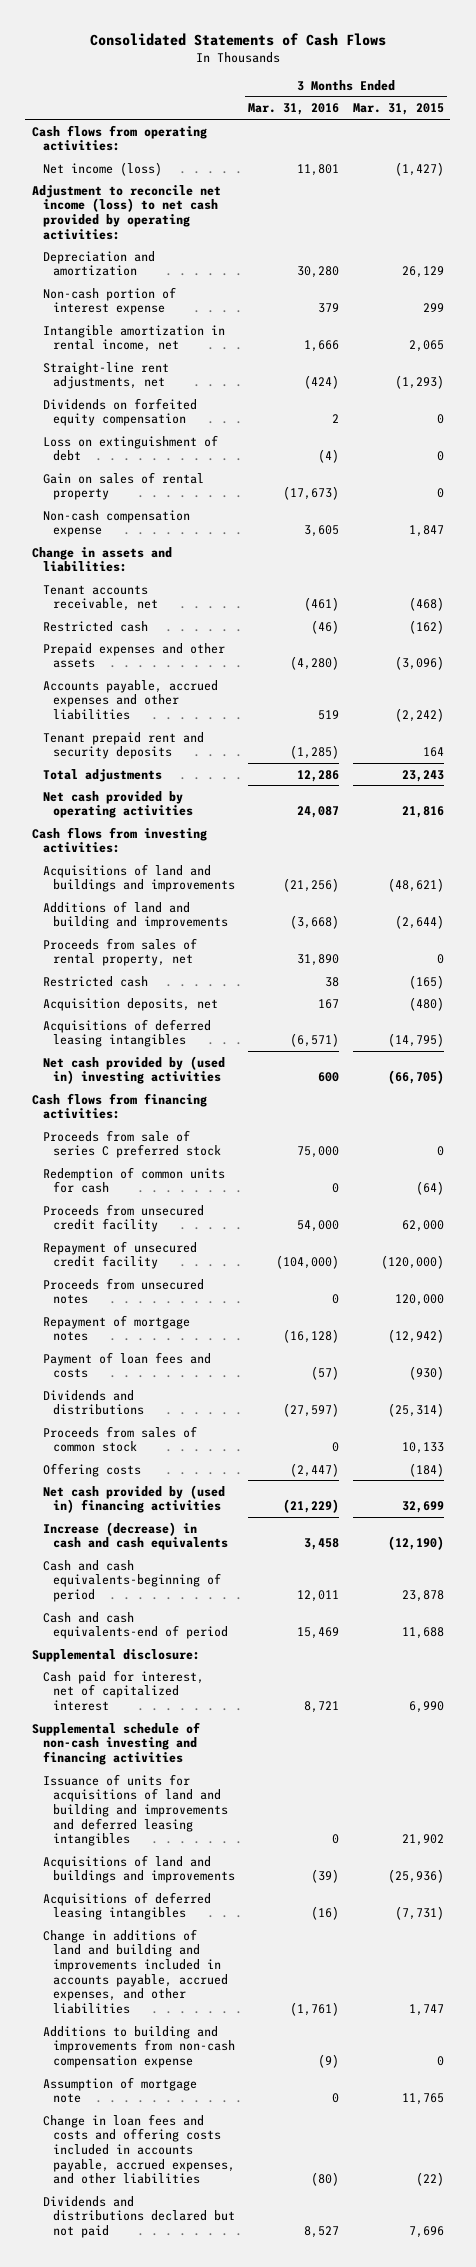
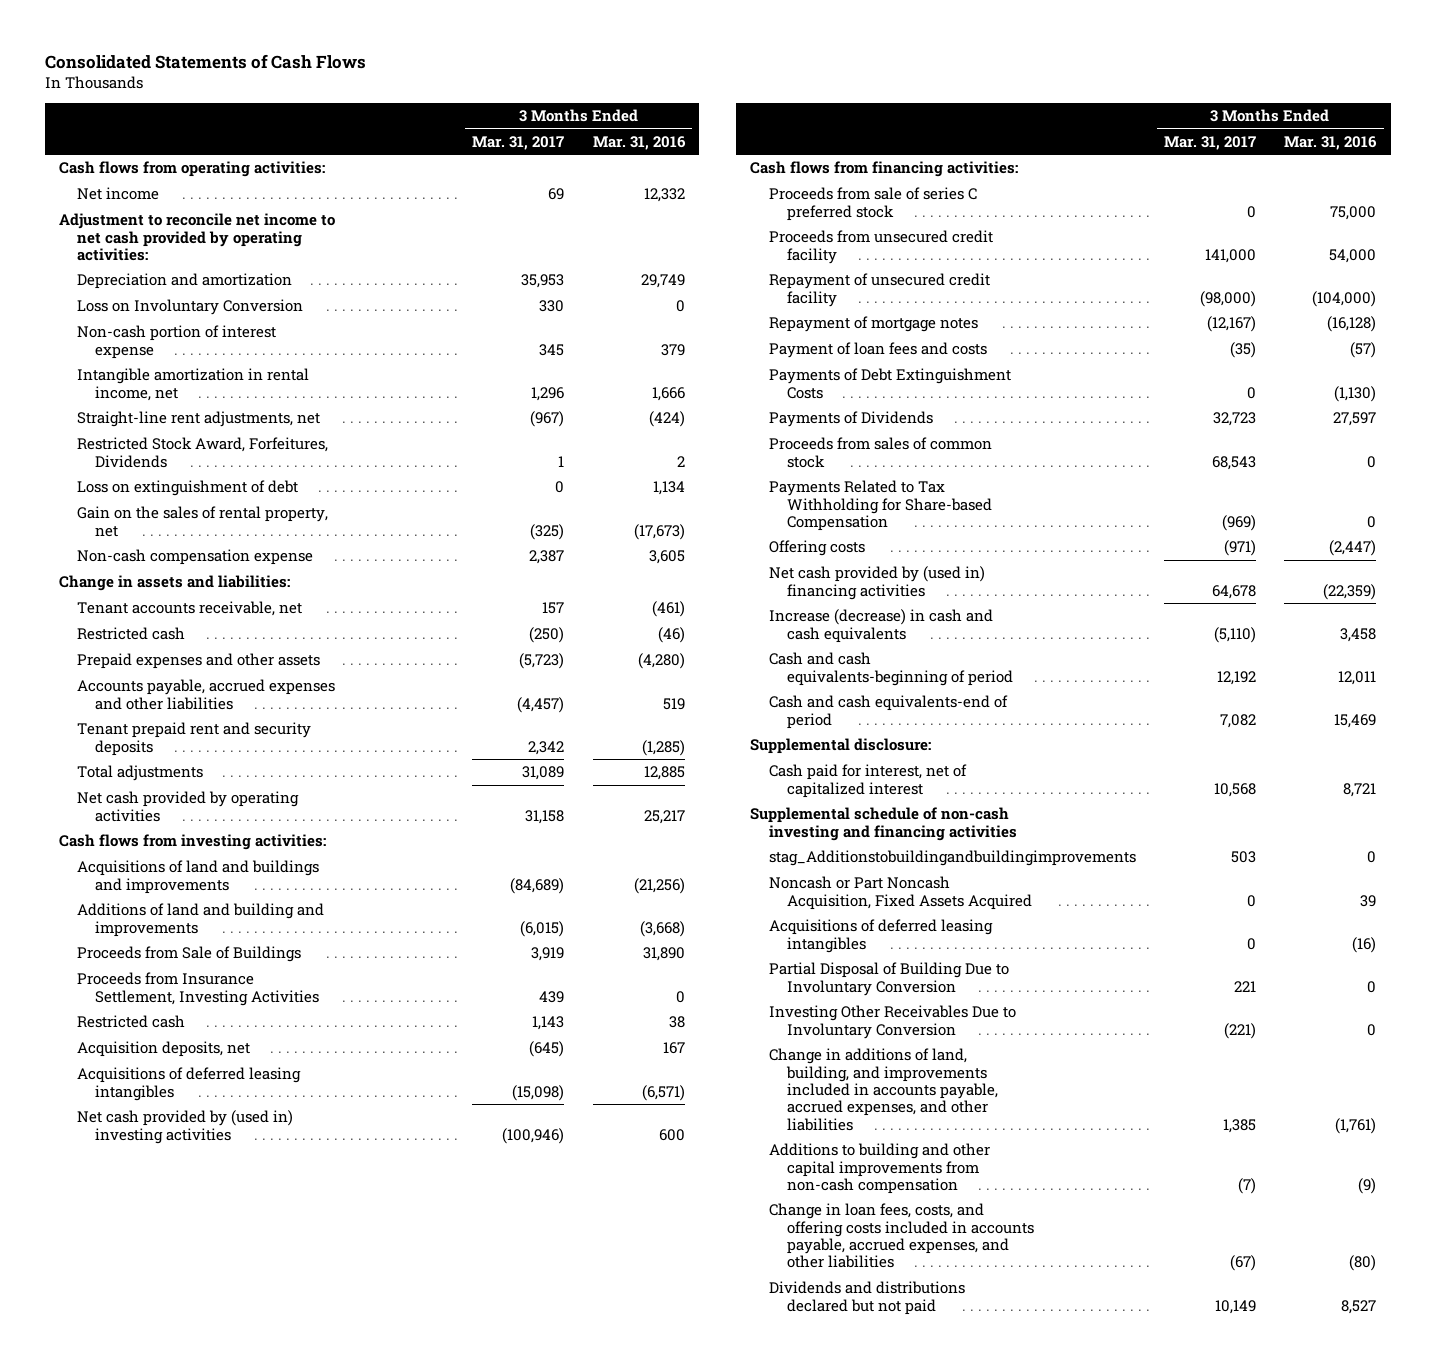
[352,103,444,116] Mar. 31, 2015 -> none
none -> [472,135,565,150] Mar. 31, 2017
[42,161,162,176] Net income (loss) -> [76,187,159,201] Net income
[297,163,340,176] 11,801 -> [643,188,685,203] 12,332
[31,184,221,240] Adjustment to reconcile net income (loss) to net cash provided by operating activities: -> [58,213,335,261] Adjustment to reconcile net income to net cash provided by operating activities:
[297,266,340,279] 30,280 -> [640,274,685,289] 29,749
none -> [76,299,303,316] Loss on Involuntary Conversion
[42,397,197,427] Dividends on forfeited equity compensation -> none
none -> [76,437,328,468] Restricted Stock Award, Forfeitures, Dividends
[318,449,340,464] (4) -> [652,481,685,496] 1,134
[42,471,204,501] Gain on sales of rental property -> [76,506,328,537] Gain on the sales of rental property, net
[297,769,340,782] 12,286 -> [643,766,685,781] 12,885
[297,806,340,819] 24,087 -> [643,809,685,824] 25,217
[42,937,197,967] Proceeds from sales of rental property, net -> [76,946,301,963] Proceeds from Sale of Buildings
none -> [76,972,320,1006] Proceeds from Insurance Settlement, Investing Activities
[42,1166,225,1194] Redemption of common units for cash -> none
[42,1277,204,1305] Proceeds from unsecured notes -> none
[42,1389,145,1416] Dividends and distributions -> none
none -> [768,368,1011,399] Payments of Debt Extinguishment Costs
none -> [768,411,933,428] Payments of Dividends
none -> [768,480,992,531] Payments Related to Tax Withholding for Share-based Compensation
[283,1499,340,1514] (21,229) -> [1323,583,1377,600] (22,359)
[42,1773,229,1847] Issuance of units for acquisitions of land and building and improvements and deferred leasing intangibles -> none
[42,1854,236,1884] Acquisitions of land and buildings and improvements -> none
none -> [768,850,1136,867] stag_Additionstobuildingandbuildingimprovements
none -> [768,876,1032,910] Noncash or Part Noncash Acquisition, Fixed Assets Acquired
[42,2076,197,2104] Assumption of mortgage note -> none
none -> [768,962,1009,996] Partial Disposal of Building Due to Involuntary Conversion
none -> [768,1005,1016,1039] Investing Other Receivables Due to Involuntary Conversion
[42,1928,229,2015] Change in additions of land and building and improvements included in accounts payable, accrued expenses, and other liabilities -> [768,1048,998,1131] Change in additions of land, building, and improvements included in accounts payable, accrued expenses, and other liabilities
[42,2025,236,2069] Additions to building and improvements from non-cash compensation expense -> [768,1143,990,1194] Additions to building and other capital improvements from non-cash compensation
[42,2113,236,2185] Change in loan fees and costs and offering costs included in accounts payable, accrued expenses, and other liabilities -> [768,1203,1034,1269] Change in loan fees, costs, and offering costs included in accounts payable, accrued expenses, and other liabilities

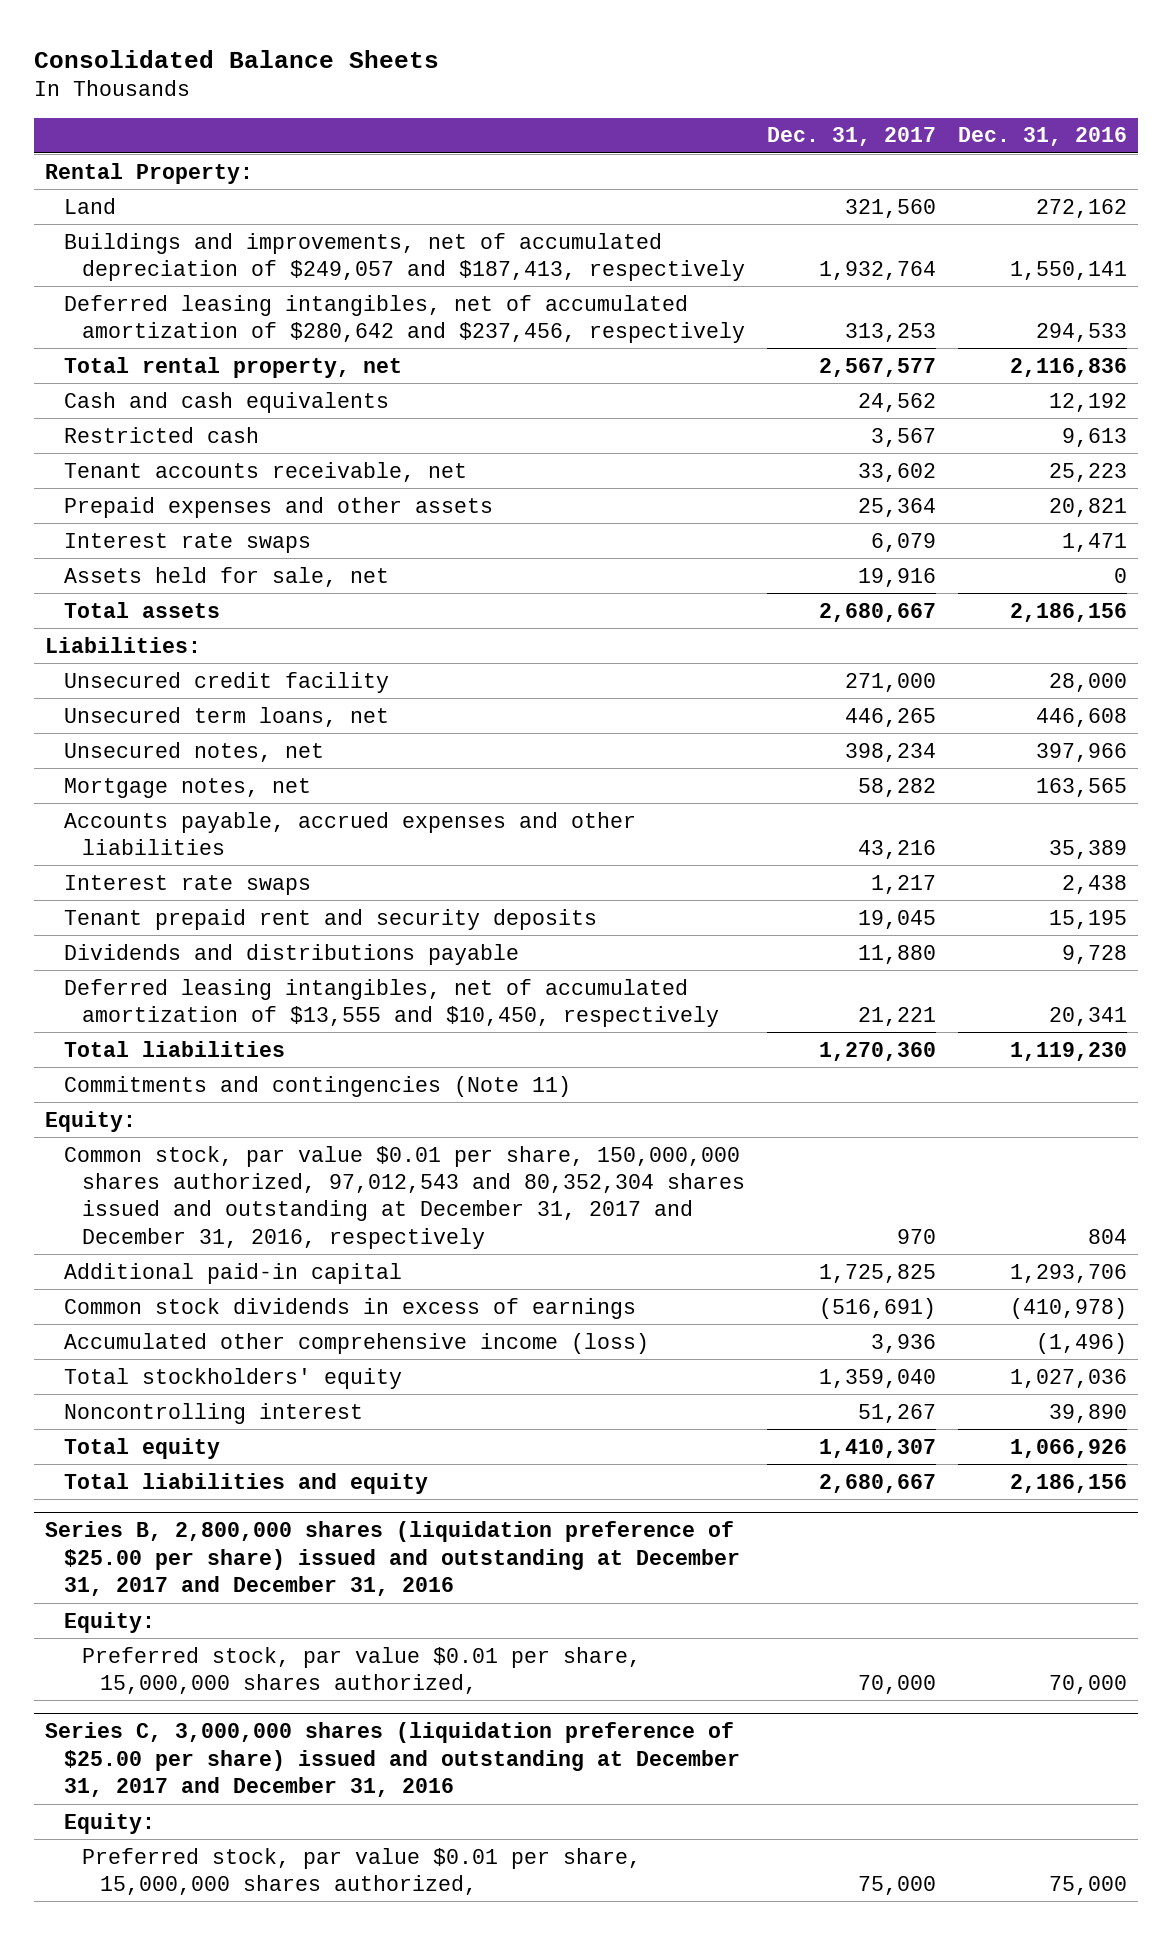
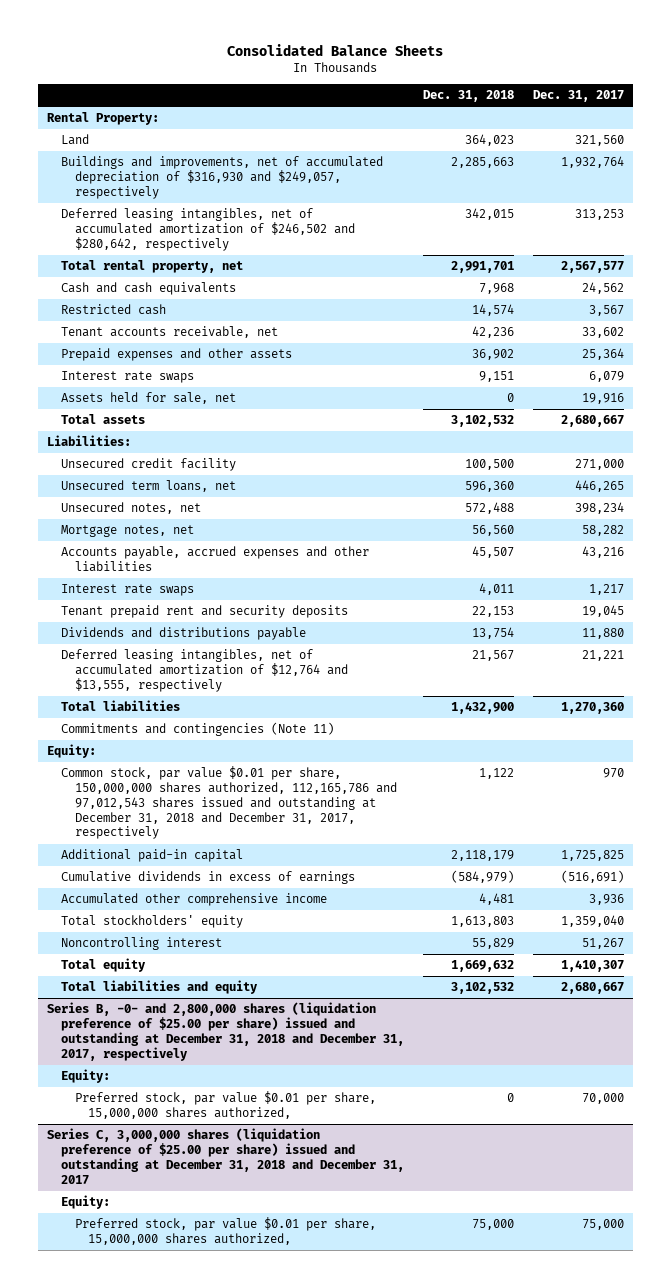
[958,127,1128,147] Dec. 31, 2016 -> none
none -> [422,90,514,103] Dec. 31, 2018
[63,232,746,281] Buildings and improvements, net of accumulated depreciation of $249,057 and $187,413, respectively -> [60,156,383,199] Buildings and improvements, net of accumulated depreciation of $316,930 and $249,057, respectively
[63,294,746,343] Deferred leasing intangibles, net of accumulated amortization of $280,642 and $237,456, respectively -> [60,208,355,251] Deferred leasing intangibles, net of accumulated amortization of $246,502 and $280,642, respectively
[63,978,720,1027] Deferred leasing intangibles, net of accumulated amortization of $13,555 and $10,450, respectively -> [60,649,348,692] Deferred leasing intangibles, net of accumulated amortization of $12,764 and $13,555, respectively
[63,1145,746,1249] Common stock, par value $0.01 per share, 150,000,000 shares authorized, 97,012,543 and 80,352,304 shares issued and outstanding at December 31, 2017 and December 31, 2016, respectively -> [60,766,397,840] Common stock, par value $0.01 per share, 150,000,000 shares authorized, 112,165,786 and 97,012,543 shares issued and outstanding at December 31, 2018 and December 31, 2017, respectively
[63,1297,636,1319] Common stock dividends in excess of earnings -> [60,871,355,885] Cumulative dividends in excess of earnings
[63,1332,649,1354] Accumulated other comprehensive income (loss) -> [60,893,327,907] Accumulated other comprehensive income
[45,1521,740,1597] Series B, 2,800,000 shares (liquidation preference of $25.00 per share) issued and outstanding at December 31, 2017 and December 31, 2016 -> [47,1002,404,1061] Series B, -0- and 2,800,000 shares (liquidation preference of $25.00 per share) issued and outstanding at December 31, 2018 and December 31, 2017, respectively
[45,1722,740,1798] Series C, 3,000,000 shares (liquidation preference of $25.00 per share) issued and outstanding at December 31, 2017 and December 31, 2016 -> [47,1128,404,1184] Series C, 3,000,000 shares (liquidation preference of $25.00 per share) issued and outstanding at December 31, 2018 and December 31, 2017

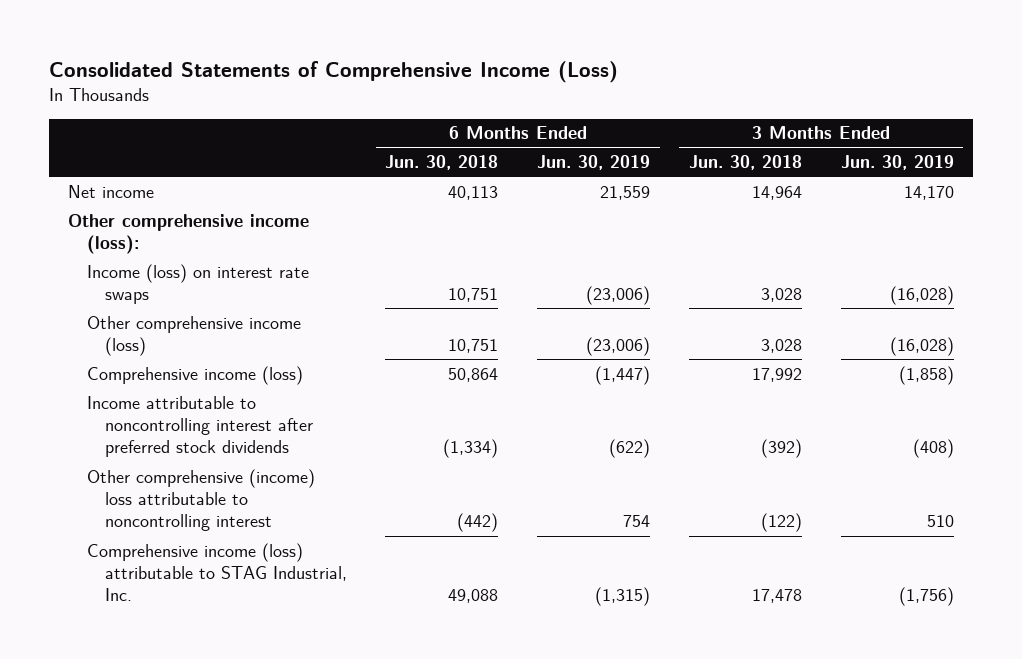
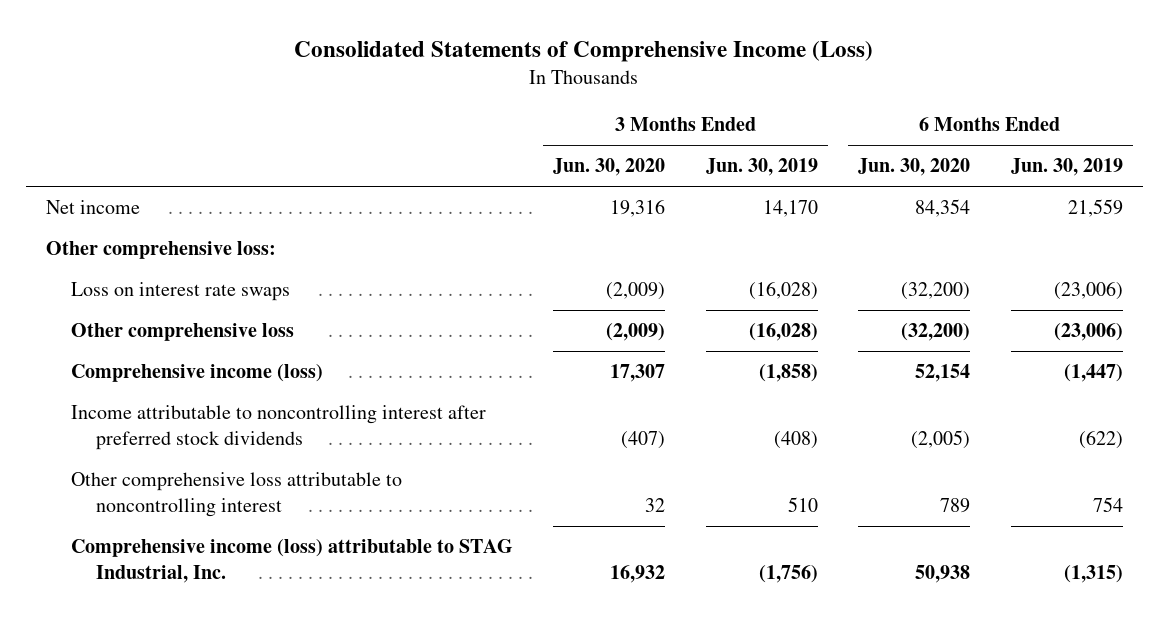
[385,155,499,171] Jun. 30, 2018 -> none
[688,155,802,171] Jun. 30, 2018 -> none
none -> [553,158,666,177] Jun. 30, 2020
none -> [858,158,971,177] Jun. 30, 2020
[68,213,310,255] Other comprehensive income (loss): -> [45,241,276,260] Other comprehensive loss:
[86,263,309,305] Income (loss) on interest rate swaps -> [70,282,290,302] Loss on interest rate swaps
[86,315,301,357] Other comprehensive income (loss) -> [70,323,294,342] Other comprehensive loss
[86,468,315,532] Other comprehensive (income) loss attributable to noncontrolling interest -> [70,472,402,518] Other comprehensive loss attributable to noncontrolling interest

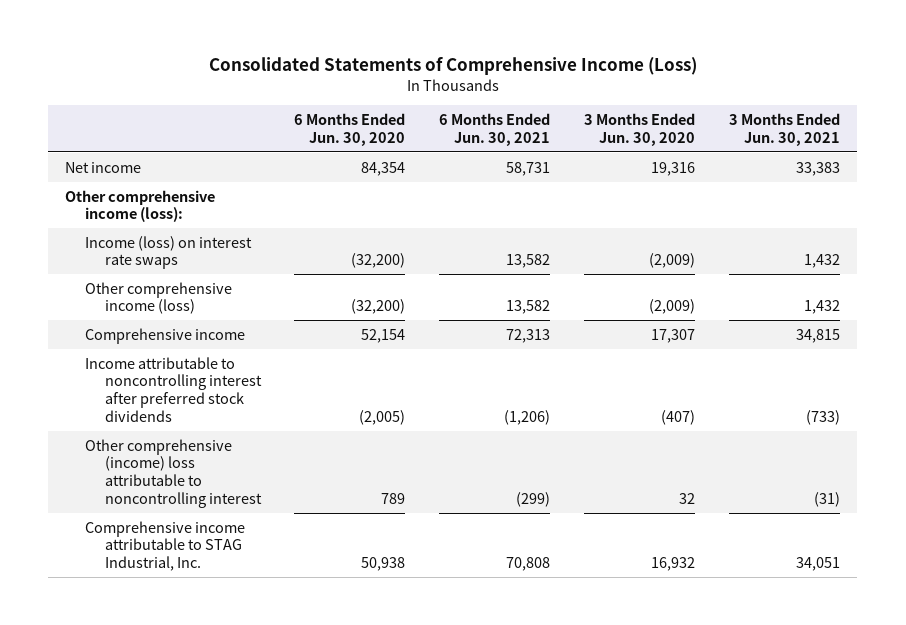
[705,158,818,177] Jun. 30, 2019 -> none
[1010,158,1123,177] Jun. 30, 2019 -> none
none -> [439,113,551,146] 6 Months Ended Jun. 30, 2021
none -> [729,113,841,146] 3 Months Ended Jun. 30, 2021
[45,241,276,260] Other comprehensive loss: -> [65,189,216,223] Other comprehensive income (loss):
[70,282,290,302] Loss on interest rate swaps -> [84,235,252,270] Income (loss) on interest rate swaps
[70,323,294,342] Other comprehensive loss -> [84,281,232,315] Other comprehensive income (loss)
[70,364,323,383] Comprehensive income (loss) -> [84,327,245,344] Comprehensive income
[70,472,402,518] Other comprehensive loss attributable to noncontrolling interest -> [84,438,262,508] Other comprehensive (income) loss attributable to noncontrolling interest
[70,539,513,584] Comprehensive income (loss) attributable to STAG Industrial, Inc. -> [84,520,245,572] Comprehensive income attributable to STAG Industrial, Inc.

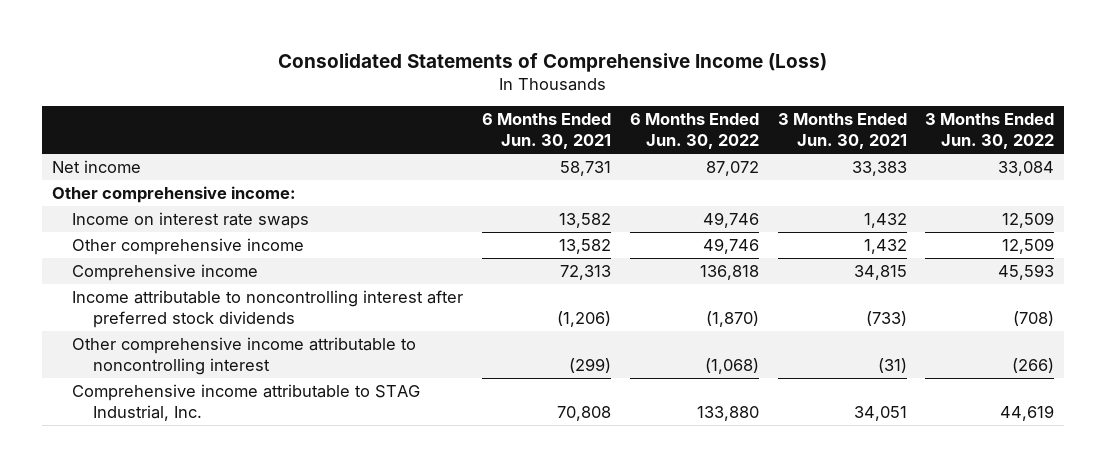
[294,113,406,146] 6 Months Ended Jun. 30, 2020 -> none
[584,113,696,146] 3 Months Ended Jun. 30, 2020 -> none
none -> [629,113,759,150] 6 Months Ended Jun. 30, 2022
none -> [925,113,1055,150] 3 Months Ended Jun. 30, 2022
[65,189,216,223] Other comprehensive income (loss): -> [51,185,296,203] Other comprehensive income:
[84,235,252,270] Income (loss) on interest rate swaps -> [72,211,310,229] Income on interest rate swaps
[84,281,232,315] Other comprehensive income (loss) -> [72,237,305,255] Other comprehensive income
[84,438,262,508] Other comprehensive (income) loss attributable to noncontrolling interest -> [72,336,417,375] Other comprehensive income attributable to noncontrolling interest

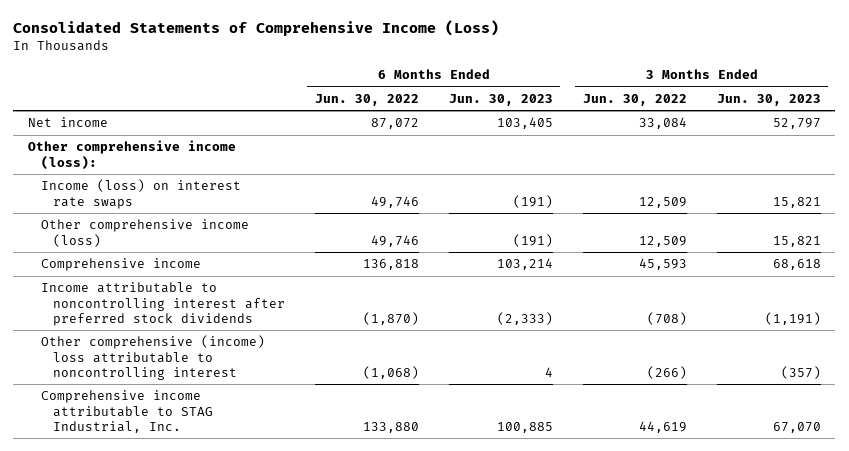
[482,113,612,150] 6 Months Ended Jun. 30, 2021 -> none
[777,113,907,150] 3 Months Ended Jun. 30, 2021 -> none
none -> [448,93,553,106] Jun. 30, 2023
none -> [716,93,821,106] Jun. 30, 2023
[51,185,296,203] Other comprehensive income: -> [28,140,237,170] Other comprehensive income (loss):
[72,211,310,229] Income on interest rate swaps -> [40,179,241,209] Income (loss) on interest rate swaps
[72,237,305,255] Other comprehensive income -> [40,219,249,247] Other comprehensive income (loss)
[72,336,417,375] Other comprehensive income attributable to noncontrolling interest -> [40,335,265,381] Other comprehensive (income) loss attributable to noncontrolling interest

